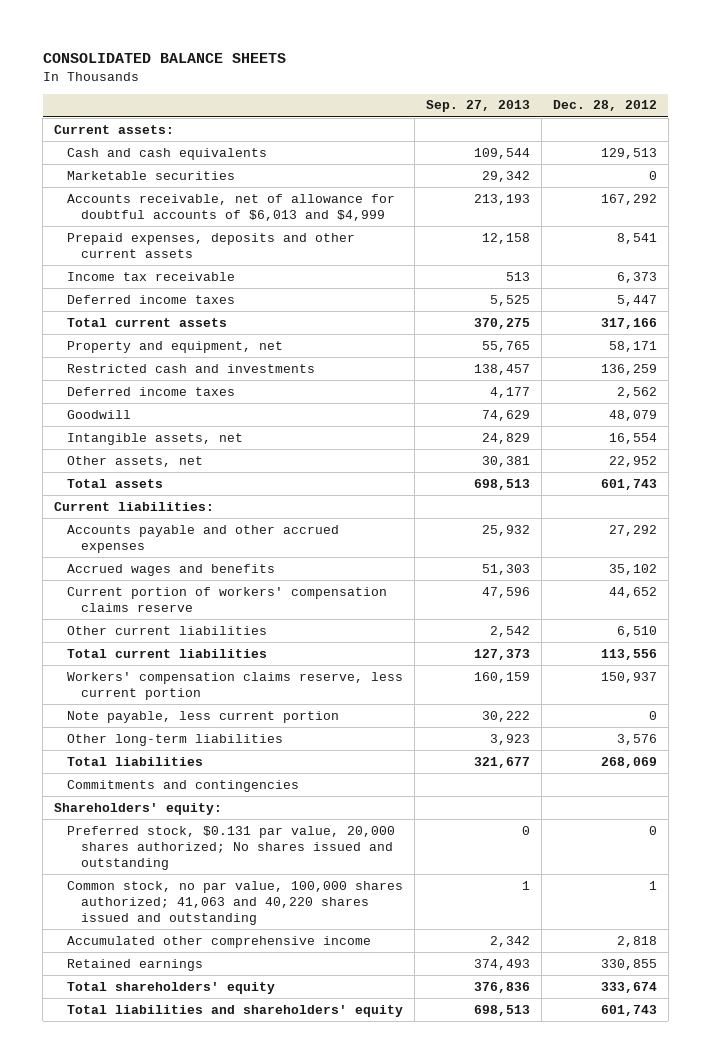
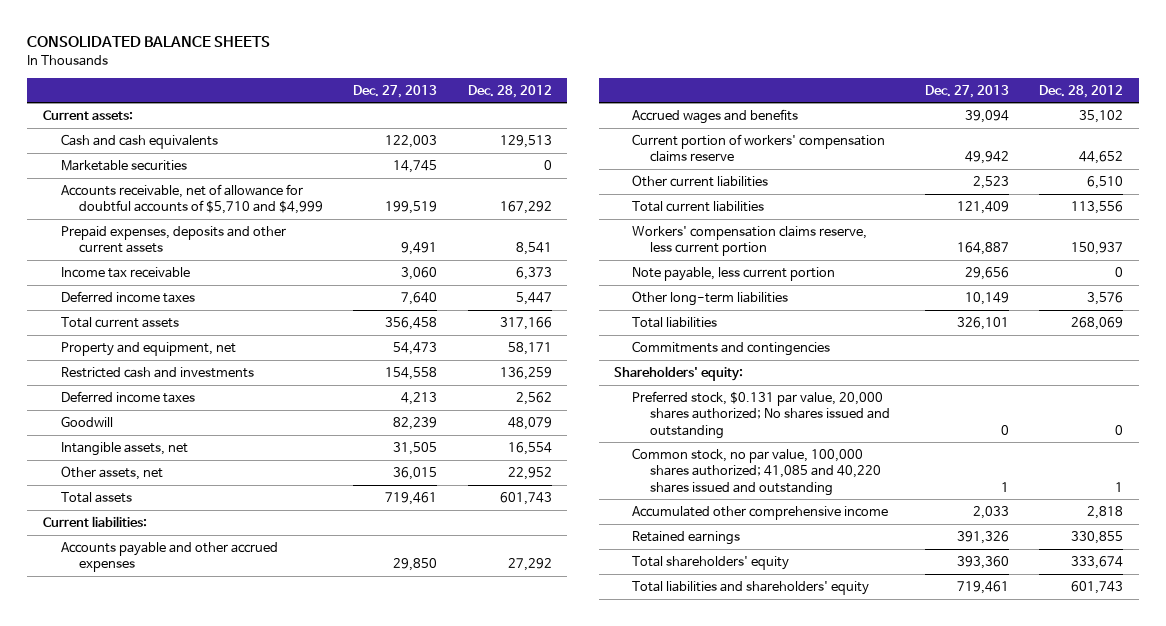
[426,100,531,113] Sep. 27, 2013 -> none
none -> [353,84,438,98] Dec. 27, 2013
[67,193,396,221] Accounts receivable, net of allowance for doubtful accounts of $6,013 and $4,999 -> [60,183,323,215] Accounts receivable, net of allowance for doubtful accounts of $5,710 and $4,999
[67,880,404,925] Common stock, no par value, 100,000 shares authorized; 41,063 and 40,220 shares issued and outstanding -> [632,447,882,496] Common stock, no par value, 100,000 shares authorized; 41,085 and 40,220 shares issued and outstanding

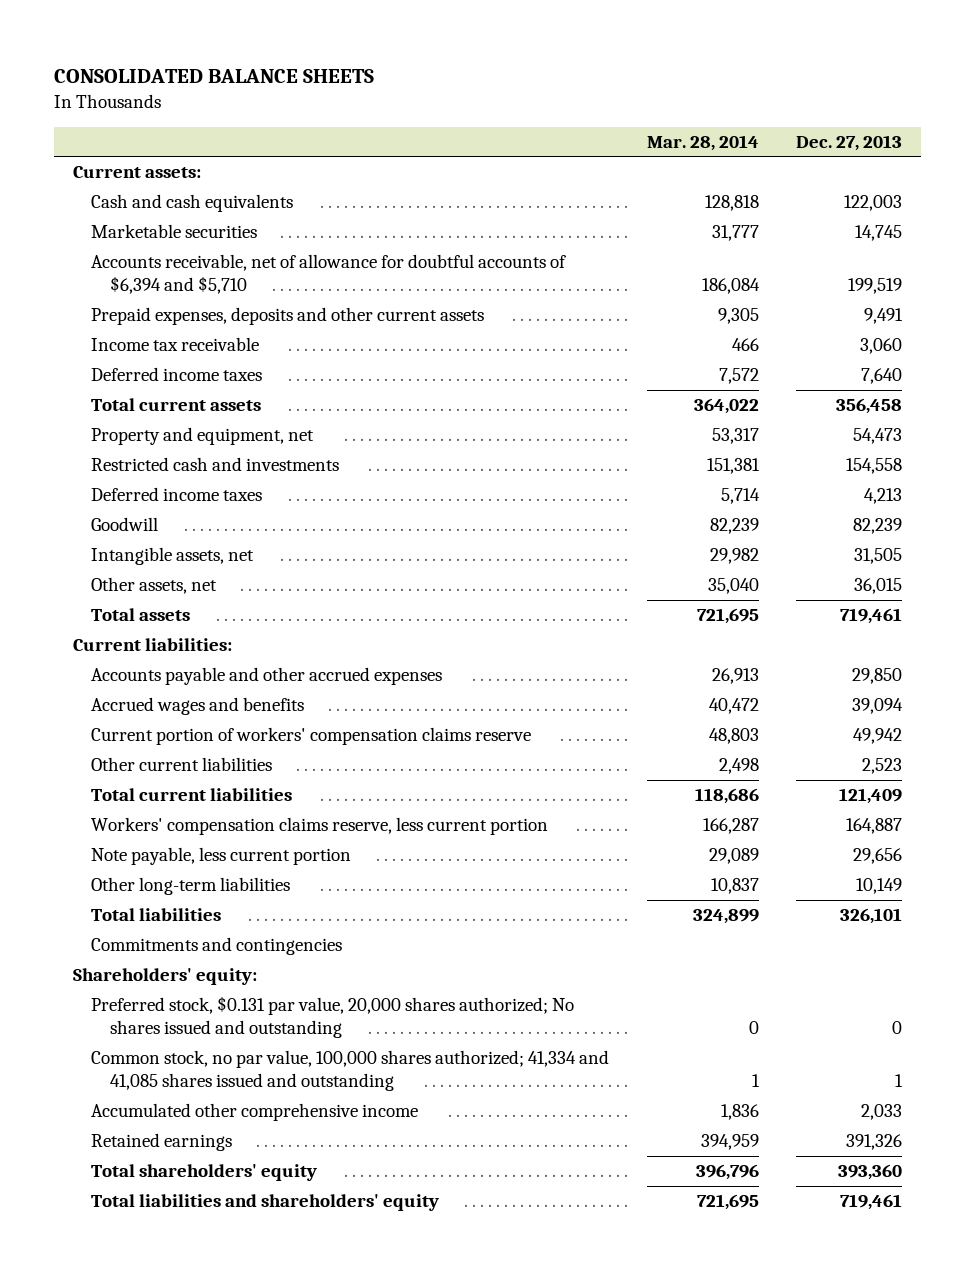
[467,84,552,98] Dec. 28, 2012 -> none
none -> [646,134,759,151] Mar. 28, 2014
[60,183,323,215] Accounts receivable, net of allowance for doubtful accounts of $5,710 and $4,999 -> [91,254,567,295] Accounts receivable, net of allowance for doubtful accounts of $6,394 and $5,710
[632,447,882,496] Common stock, no par value, 100,000 shares authorized; 41,085 and 40,220 shares issued and outstanding -> [91,1050,610,1092] Common stock, no par value, 100,000 shares authorized; 41,334 and 41,085 shares issued and outstanding

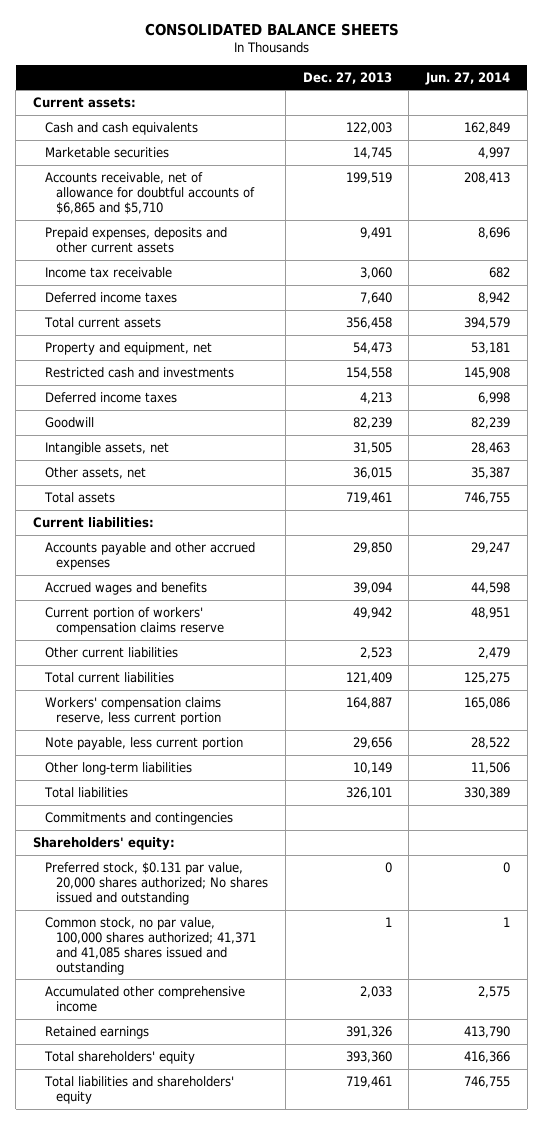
[646,134,759,151] Mar. 28, 2014 -> none
none -> [425,71,511,85] Jun. 27, 2014
[91,254,567,295] Accounts receivable, net of allowance for doubtful accounts of $6,394 and $5,710 -> [44,171,256,214] Accounts receivable, net of allowance for doubtful accounts of $6,865 and $5,710
[91,1050,610,1092] Common stock, no par value, 100,000 shares authorized; 41,334 and 41,085 shares issued and outstanding -> [44,916,257,975] Common stock, no par value, 100,000 shares authorized; 41,371 and 41,085 shares issued and outstanding

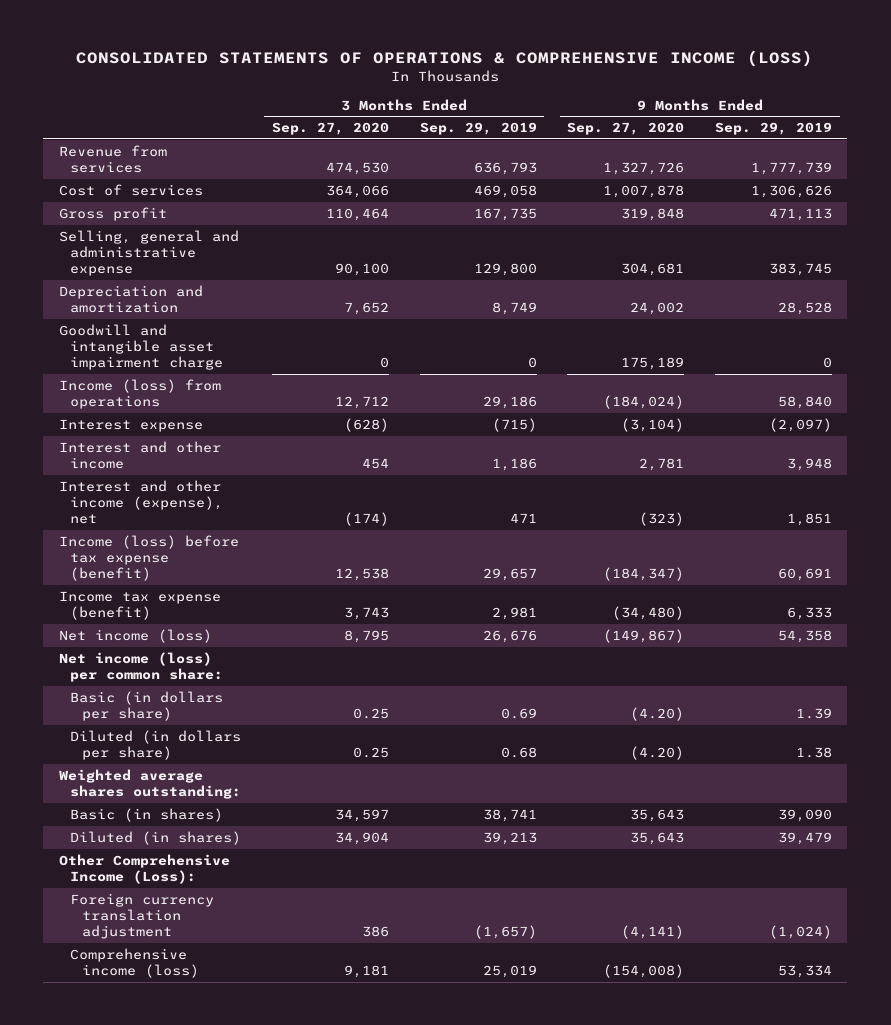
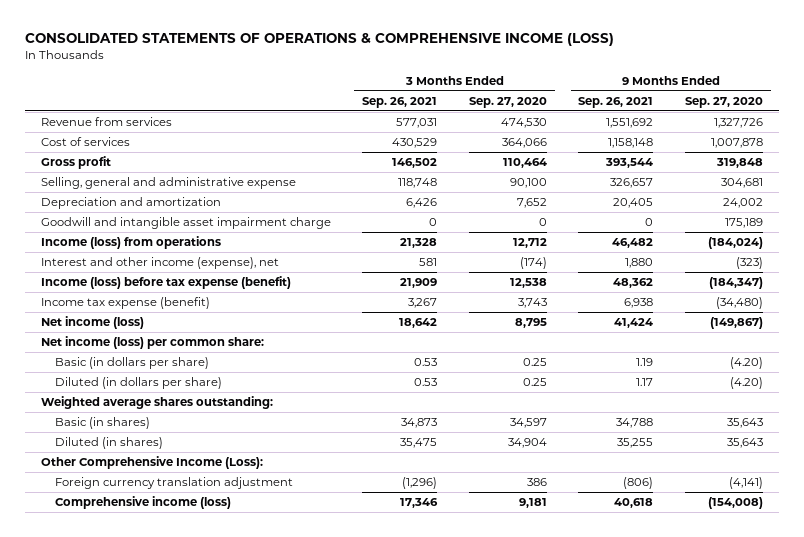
[419,122,537,136] Sep. 29, 2019 -> none
[715,122,833,136] Sep. 29, 2019 -> none
none -> [362,96,438,108] Sep. 26, 2021
none -> [578,96,654,108] Sep. 26, 2021
[58,418,203,432] Interest expense -> none
[58,440,221,469] Interest and other income -> none

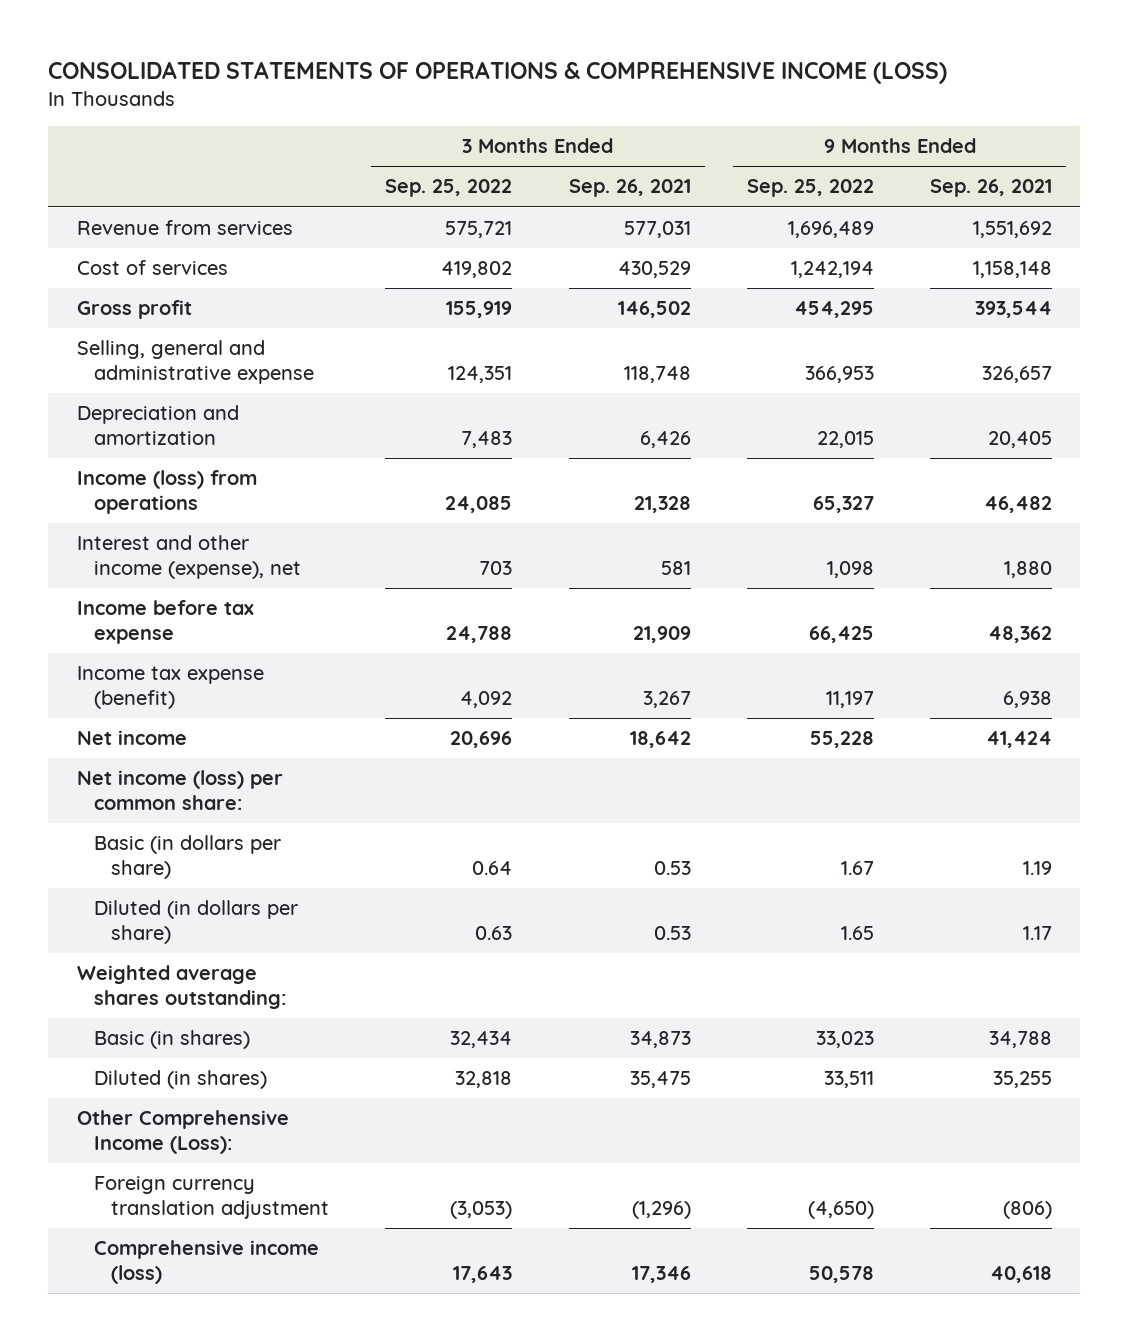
[468,96,547,108] Sep. 27, 2020 -> none
[685,96,764,108] Sep. 27, 2020 -> none
none -> [385,179,513,198] Sep. 25, 2022
none -> [746,179,874,198] Sep. 25, 2022
[40,217,331,230] Goodwill and intangible asset impairment charge -> none
[40,276,291,290] Income (loss) before tax expense (benefit) -> [76,600,254,644] Income before tax expense
[40,316,144,330] Net income (loss) -> [76,730,187,746] Net income

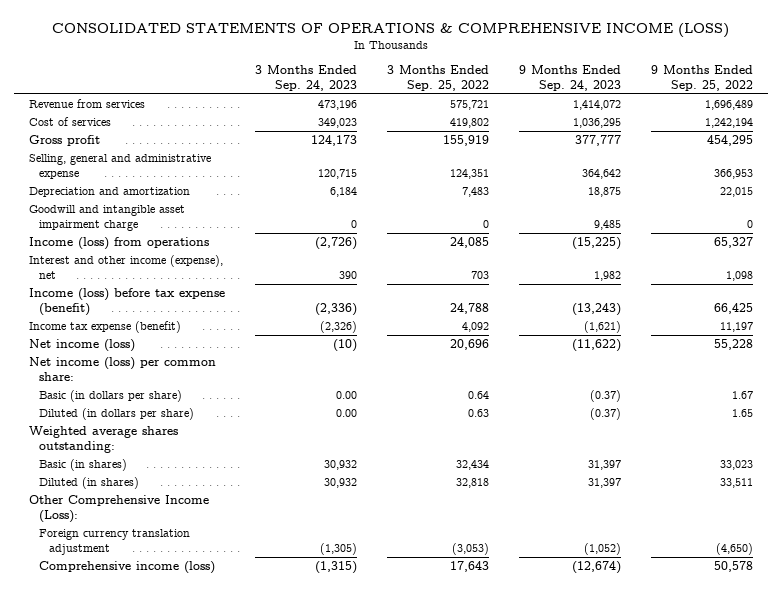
[568,179,691,198] Sep. 26, 2021 -> none
[930,179,1053,198] Sep. 26, 2021 -> none
none -> [255,64,358,91] 3 Months Ended Sep. 24, 2023
none -> [519,64,622,91] 9 Months Ended Sep. 24, 2023
none -> [29,205,186,232] Goodwill and intangible asset impairment charge
[76,600,254,644] Income before tax expense -> [29,288,226,317] Income (loss) before tax expense (benefit)
[76,730,187,746] Net income -> [29,339,136,353] Net income (loss)

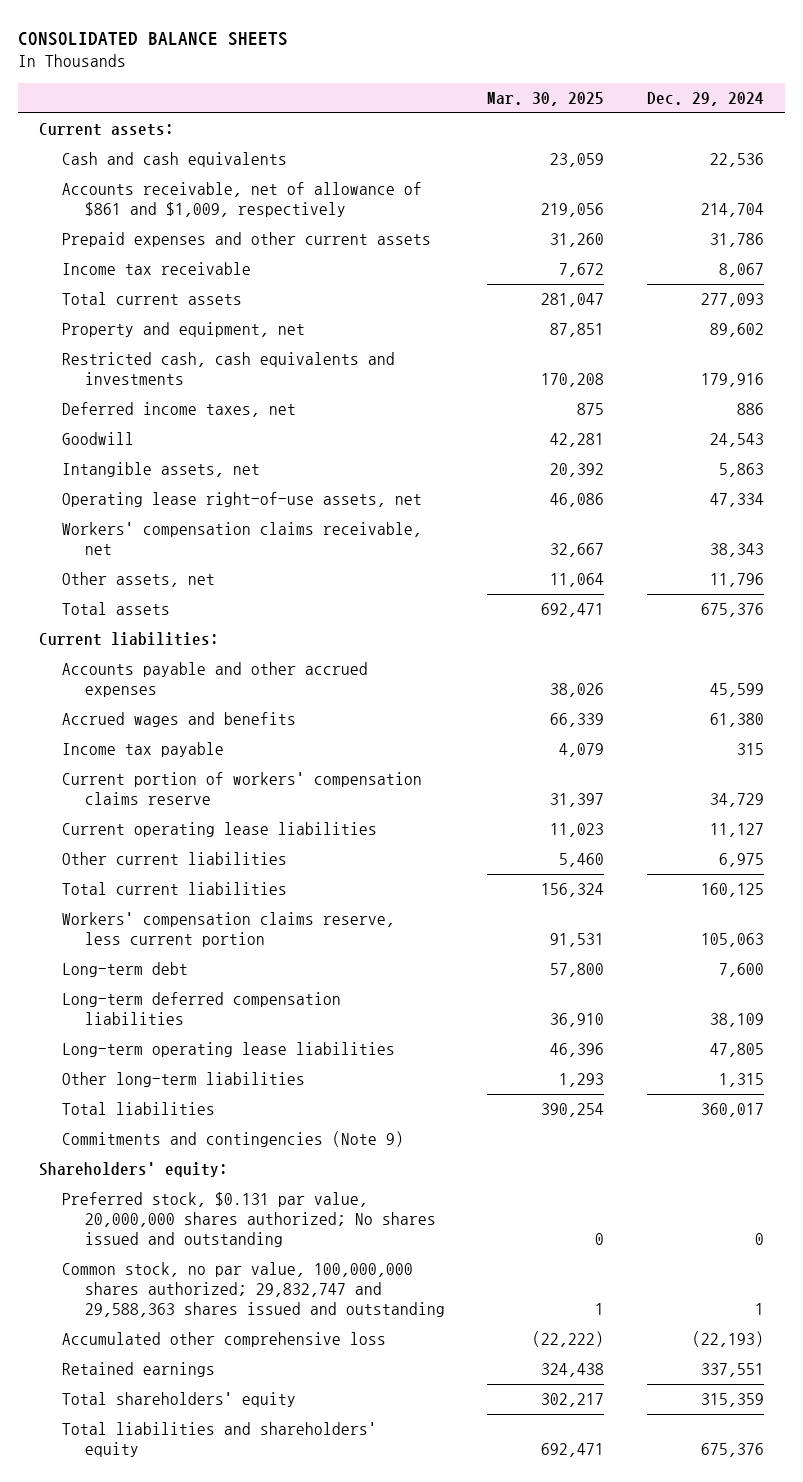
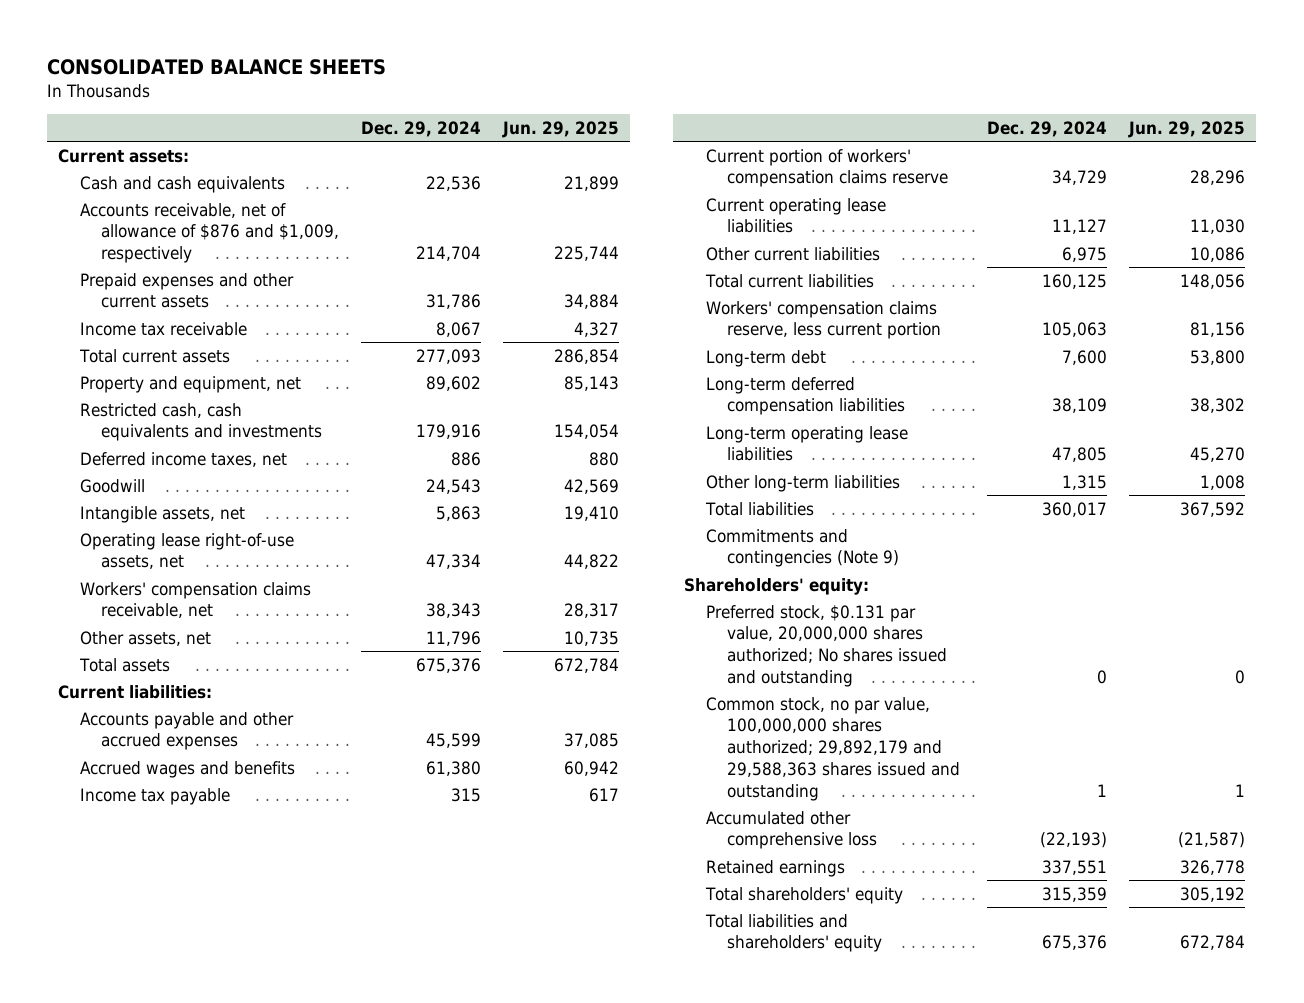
[487,92,605,107] Mar. 30, 2025 -> none
none -> [502,120,620,138] Jun. 29, 2025
[61,182,422,218] Accounts receivable, net of allowance of $861 and $1,009, respectively -> [79,202,339,264] Accounts receivable, net of allowance of $876 and $1,009, respectively
[61,1262,445,1318] Common stock, no par value, 100,000,000 shares authorized; 29,832,747 and 29,588,363 shares issued and outstanding -> [705,696,961,801] Common stock, no par value, 100,000,000 shares authorized; 29,892,179 and 29,588,363 shares issued and outstanding

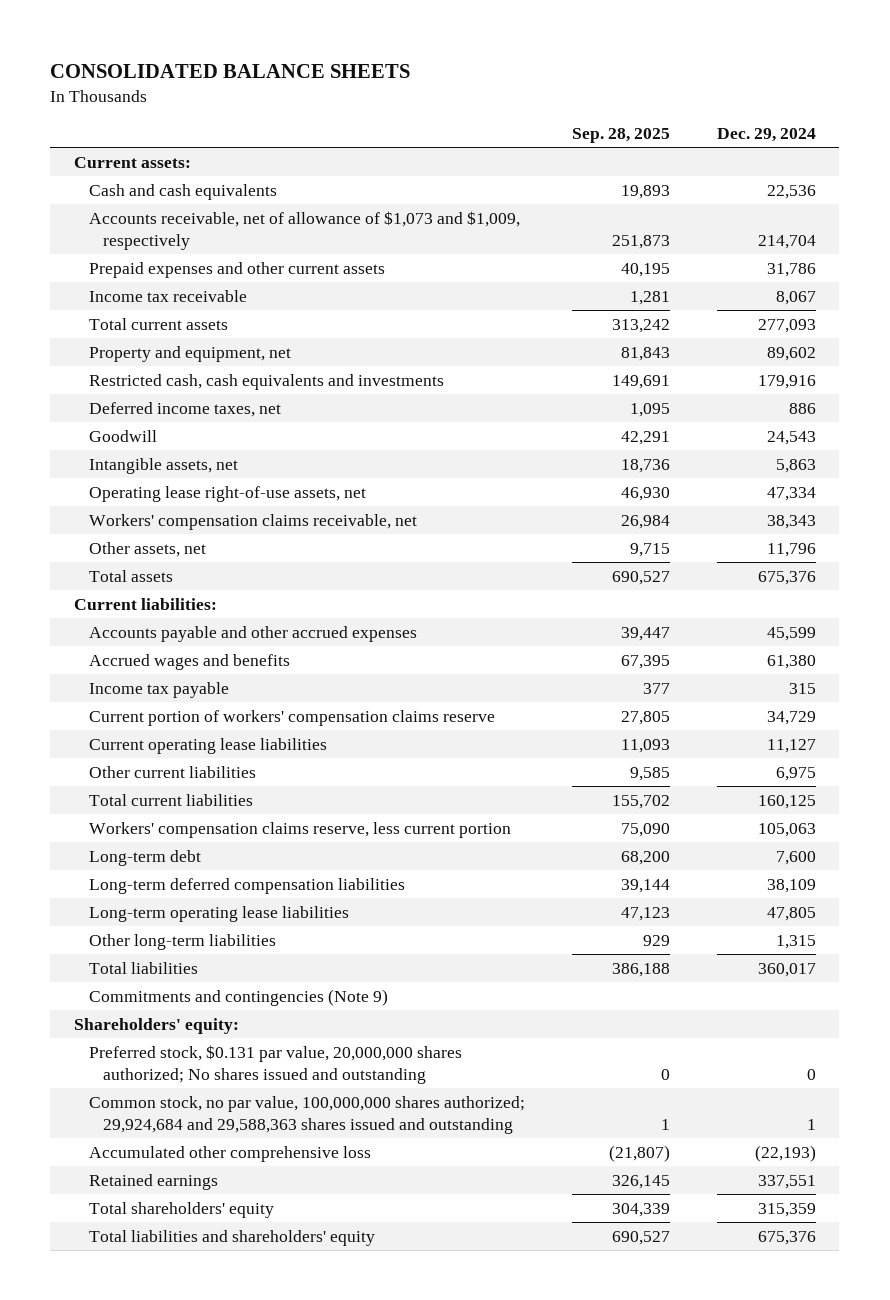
[502,120,620,138] Jun. 29, 2025 -> none
none -> [571,127,670,143] Sep. 28, 2025
[79,202,339,264] Accounts receivable, net of allowance of $876 and $1,009, respectively -> [88,210,520,251] Accounts receivable, net of allowance of $1,073 and $1,009, respectively
[705,696,961,801] Common stock, no par value, 100,000,000 shares authorized; 29,892,179 and 29,588,363 shares issued and outstanding -> [88,1095,525,1135] Common stock, no par value, 100,000,000 shares authorized; 29,924,684 and 29,588,363 shares issued and outstanding

